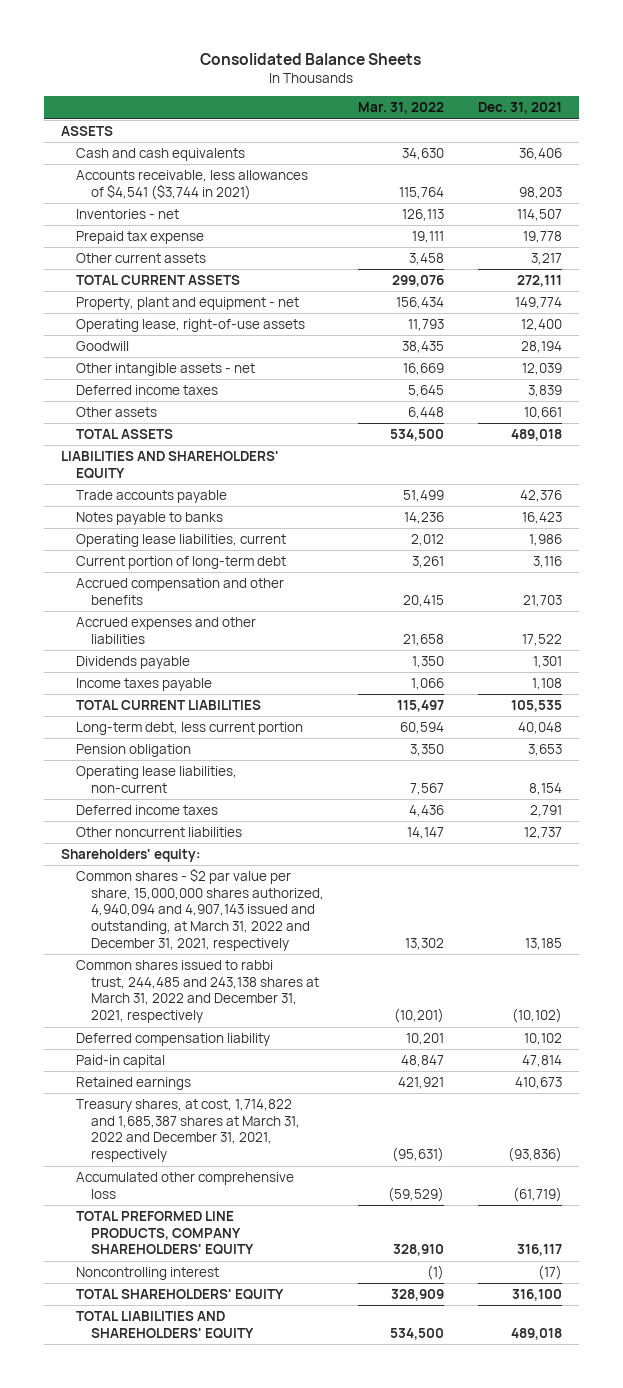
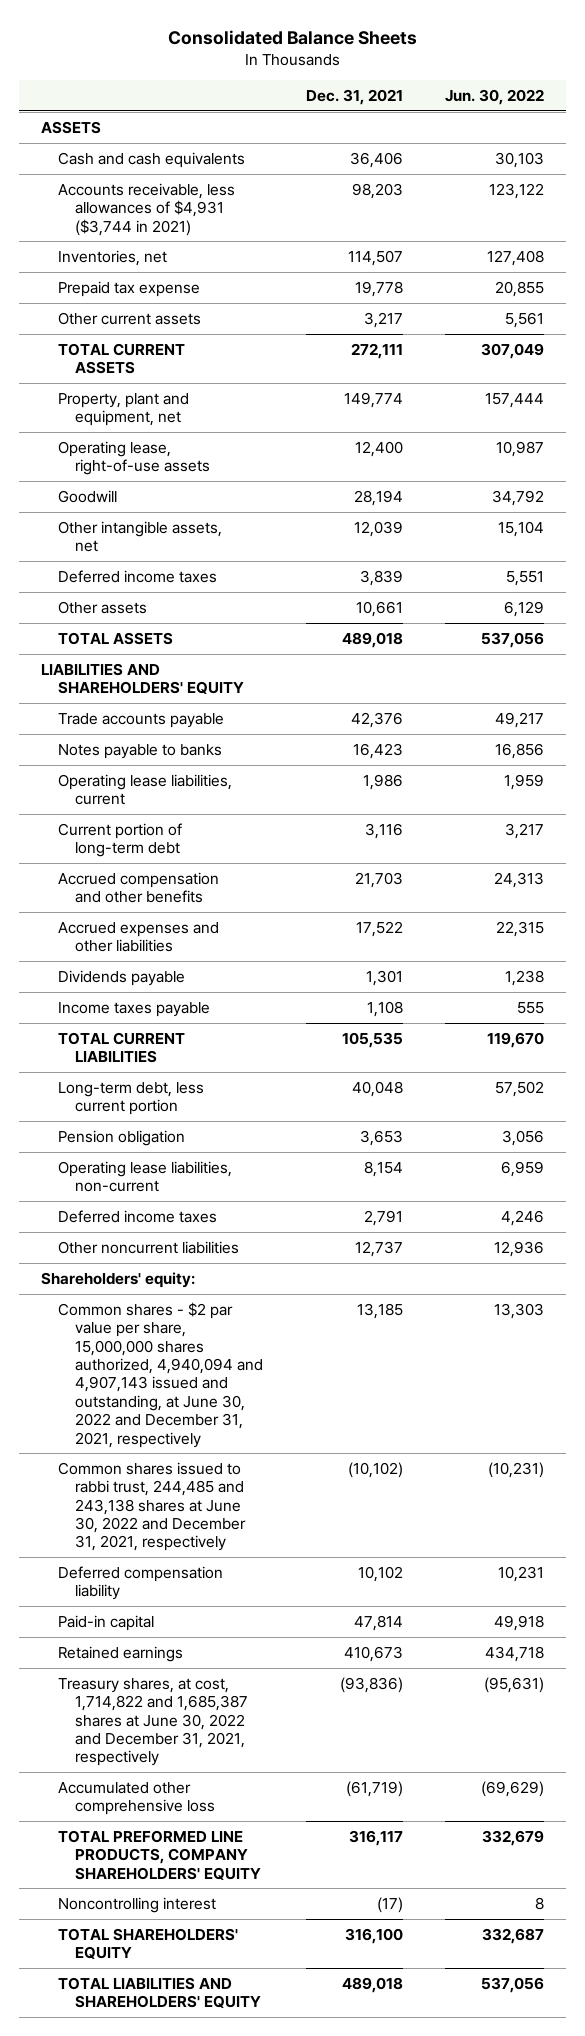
[357,102,444,115] Mar. 31, 2022 -> none
none -> [445,89,545,106] Jun. 30, 2022
[76,170,309,200] Accounts receivable, less allowances of $4,541 ($3,744 in 2021) -> [57,182,235,236] Accounts receivable, less allowances of $4,931 ($3,744 in 2021)
[76,209,180,220] Inventories - net -> [57,249,167,266] Inventories, net
[76,297,300,311] Property, plant and equipment - net -> [57,392,189,427] Property, plant and equipment, net
[76,363,256,377] Other intangible assets - net -> [57,520,222,553] Other intangible assets, net
[76,868,324,951] Common shares - $2 par value per share, 15,000,000 shares authorized, 4,940,094 and 4,907,143 issued and outstanding, at March 31, 2022 and December 31, 2021, respectively -> [57,1301,263,1448] Common shares - $2 par value per share, 15,000,000 shares authorized, 4,940,094 and 4,907,143 issued and outstanding, at June 30, 2022 and December 31, 2021, respectively
[76,960,319,1024] Common shares issued to rabbi trust, 244,485 and 243,138 shares at March 31, 2022 and December 31, 2021, respectively -> [57,1461,246,1552] Common shares issued to rabbi trust, 244,485 and 243,138 shares at June 30, 2022 and December 31, 2021, respectively
[76,1099,300,1163] Treasury shares, at cost, 1,714,822 and 1,685,387 shares at March 31, 2022 and December 31, 2021, respectively -> [57,1677,248,1767] Treasury shares, at cost, 1,714,822 and 1,685,387 shares at June 30, 2022 and December 31, 2021, respectively

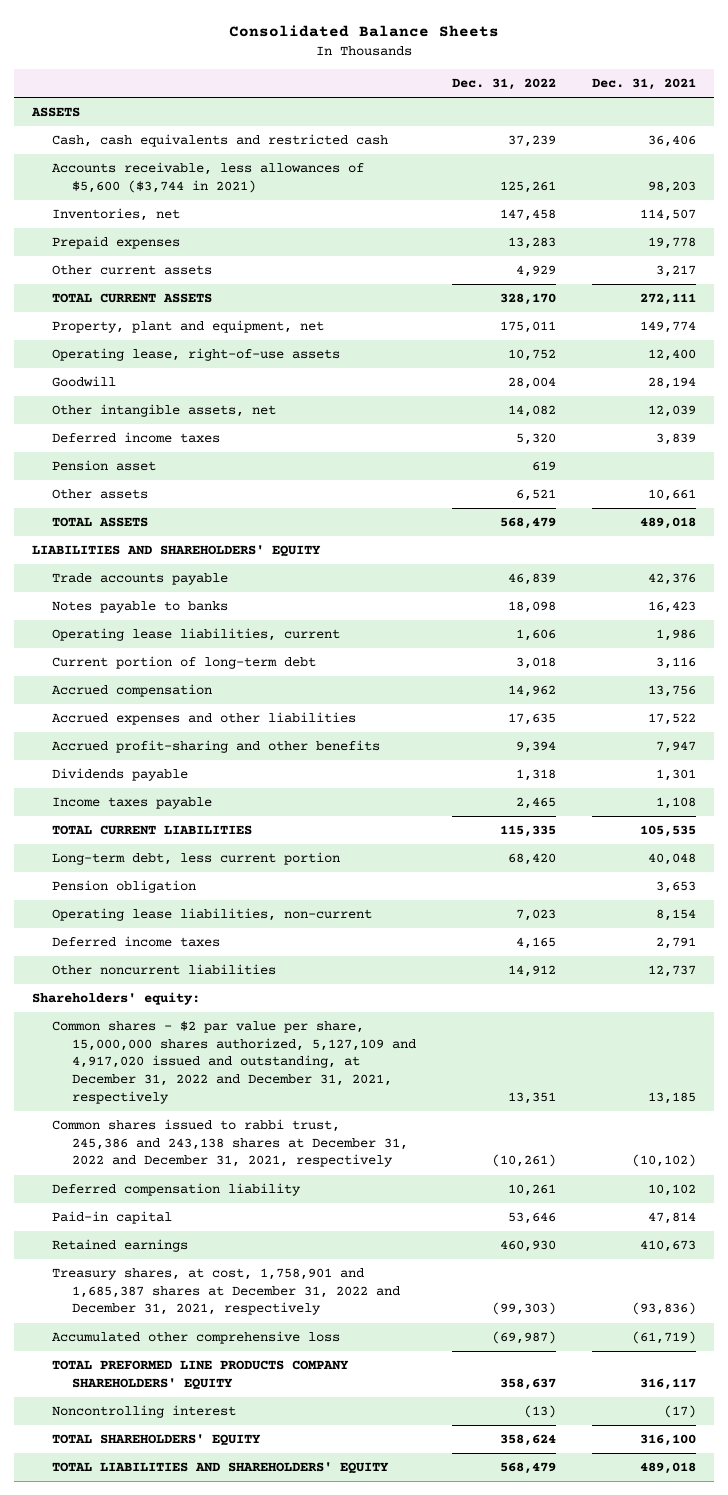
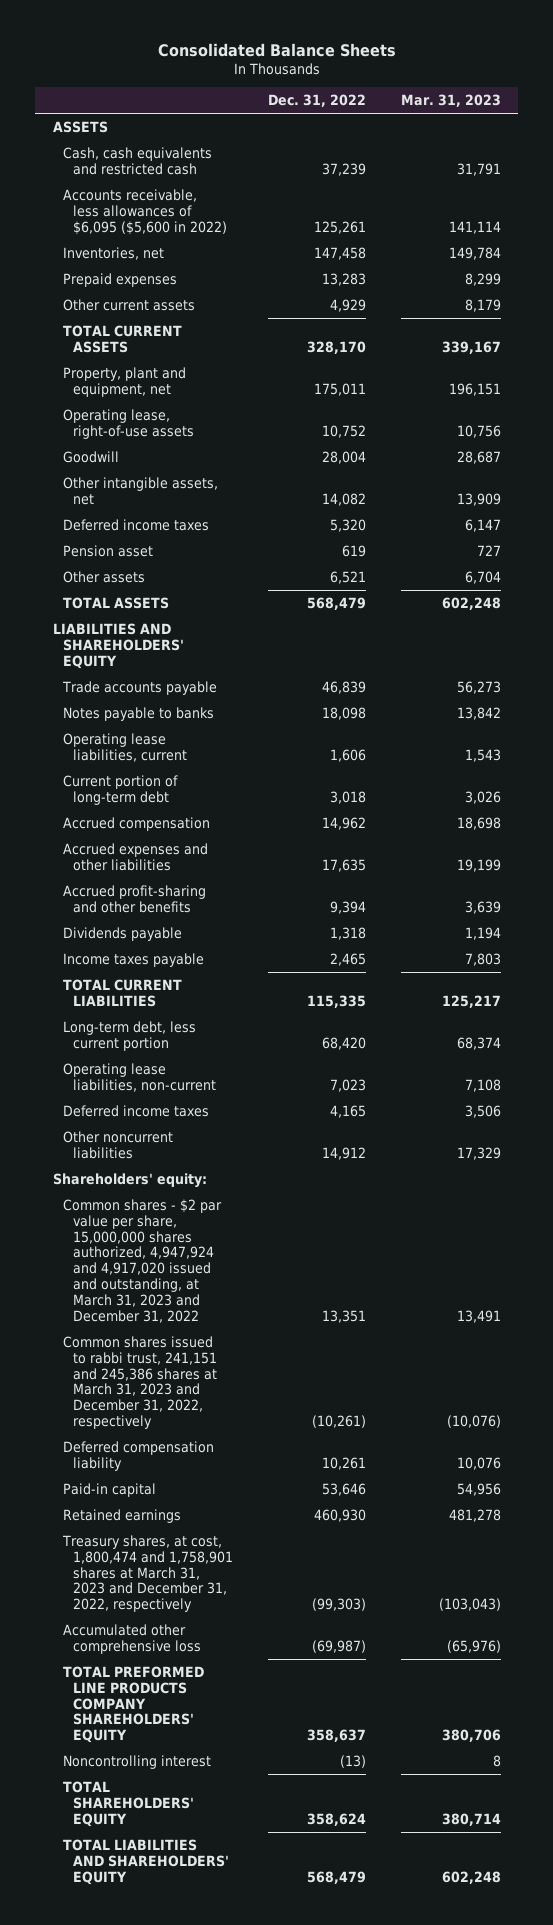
[591,78,696,91] Dec. 31, 2021 -> none
none -> [400,94,501,108] Mar. 31, 2023
[51,162,364,193] Accounts receivable, less allowances of $5,600 ($3,744 in 2021) -> [62,188,228,235] Accounts receivable, less allowances of $6,095 ($5,600 in 2022)
[51,880,196,894] Pension obligation -> none
[51,1021,416,1104] Common shares - $2 par value per share, 15,000,000 shares authorized, 5,127,109 and 4,917,020 issued and outstanding, at December 31, 2022 and December 31, 2021, respectively -> [62,1198,222,1323] Common shares - $2 par value per share, 15,000,000 shares authorized, 4,947,924 and 4,917,020 issued and outstanding, at March 31, 2023 and December 31, 2022
[51,1119,408,1168] Common shares issued to rabbi trust, 245,386 and 243,138 shares at December 31, 2022 and December 31, 2021, respectively -> [62,1335,218,1429] Common shares issued to rabbi trust, 241,151 and 245,386 shares at March 31, 2023 and December 31, 2022, respectively
[51,1268,400,1316] Treasury shares, at cost, 1,758,901 and 1,685,387 shares at December 31, 2022 and December 31, 2021, respectively -> [61,1534,234,1613] Treasury shares, at cost, 1,800,474 and 1,758,901 shares at March 31, 2023 and December 31, 2022, respectively

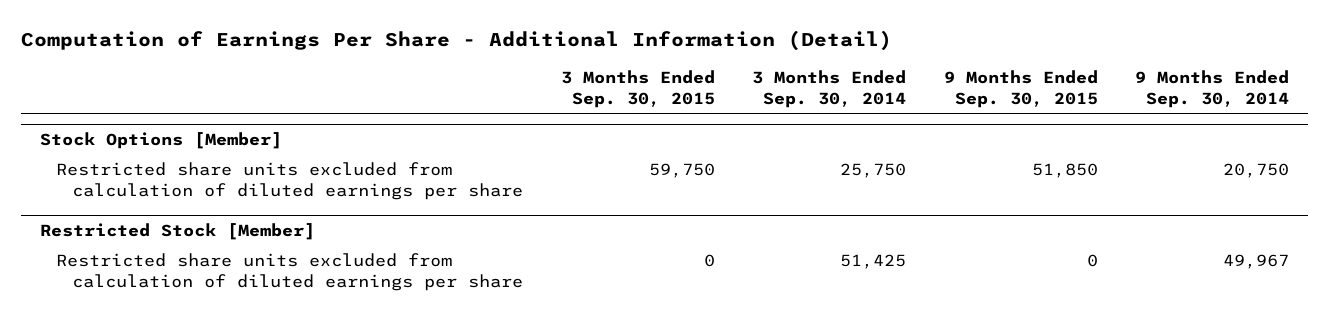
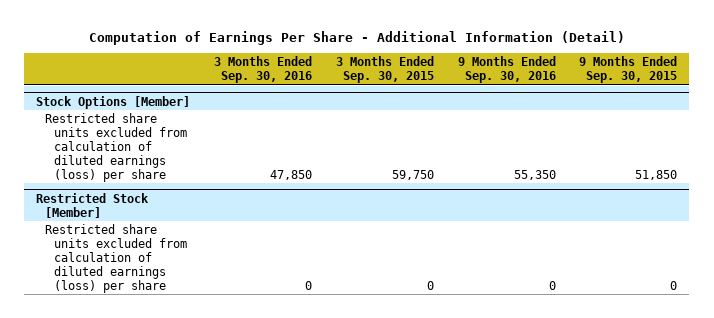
[752,69,907,108] 3 Months Ended Sep. 30, 2014 -> none
[1135,69,1290,108] 9 Months Ended Sep. 30, 2014 -> none
none -> [213,56,312,84] 3 Months Ended Sep. 30, 2016
none -> [457,56,556,84] 9 Months Ended Sep. 30, 2016
[55,161,523,200] Restricted share units excluded from calculation of diluted earnings per share -> [45,112,188,182] Restricted share units excluded from calculation of diluted earnings (loss) per share
[55,252,523,291] Restricted share units excluded from calculation of diluted earnings per share -> [45,223,188,293] Restricted share units excluded from calculation of diluted earnings (loss) per share

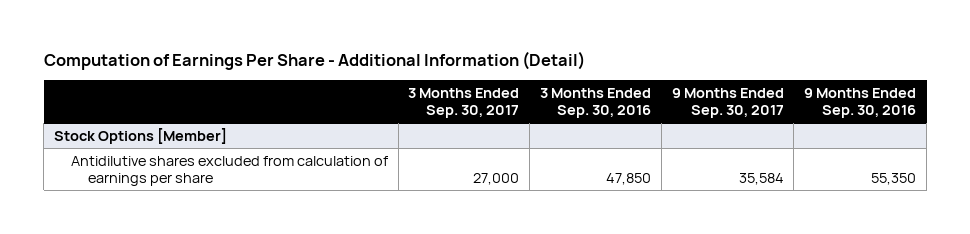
[335,56,434,84] 3 Months Ended Sep. 30, 2015 -> none
[579,56,678,84] 9 Months Ended Sep. 30, 2015 -> none
none -> [408,87,520,119] 3 Months Ended Sep. 30, 2017
none -> [671,87,784,119] 9 Months Ended Sep. 30, 2017
[36,192,150,218] Restricted Stock [Member] -> none
[45,223,188,293] Restricted share units excluded from calculation of diluted earnings (loss) per share -> none
[45,112,188,182] Restricted share units excluded from calculation of diluted earnings (loss) per share -> [70,155,388,187] Antidilutive shares excluded from calculation of earnings per share

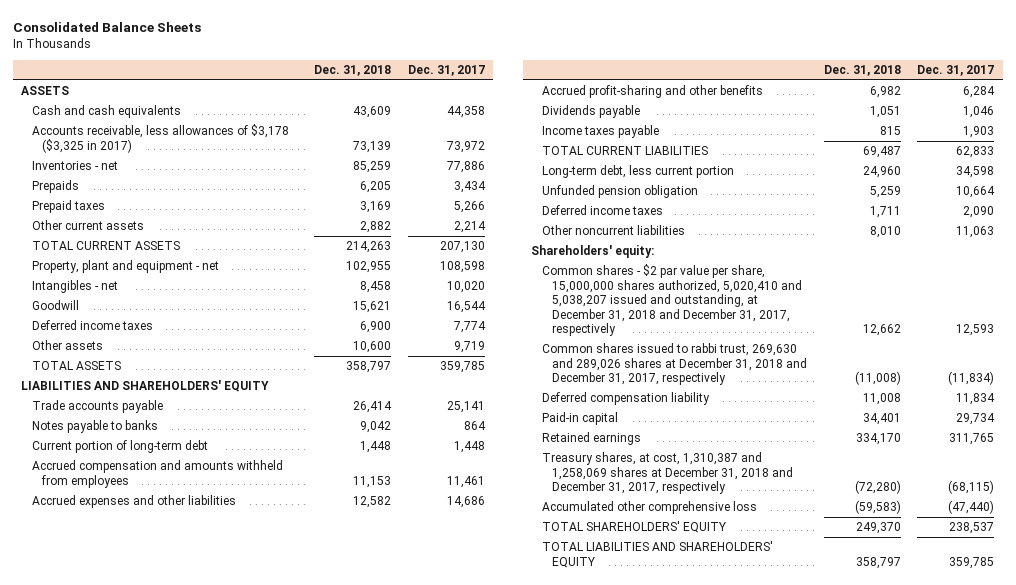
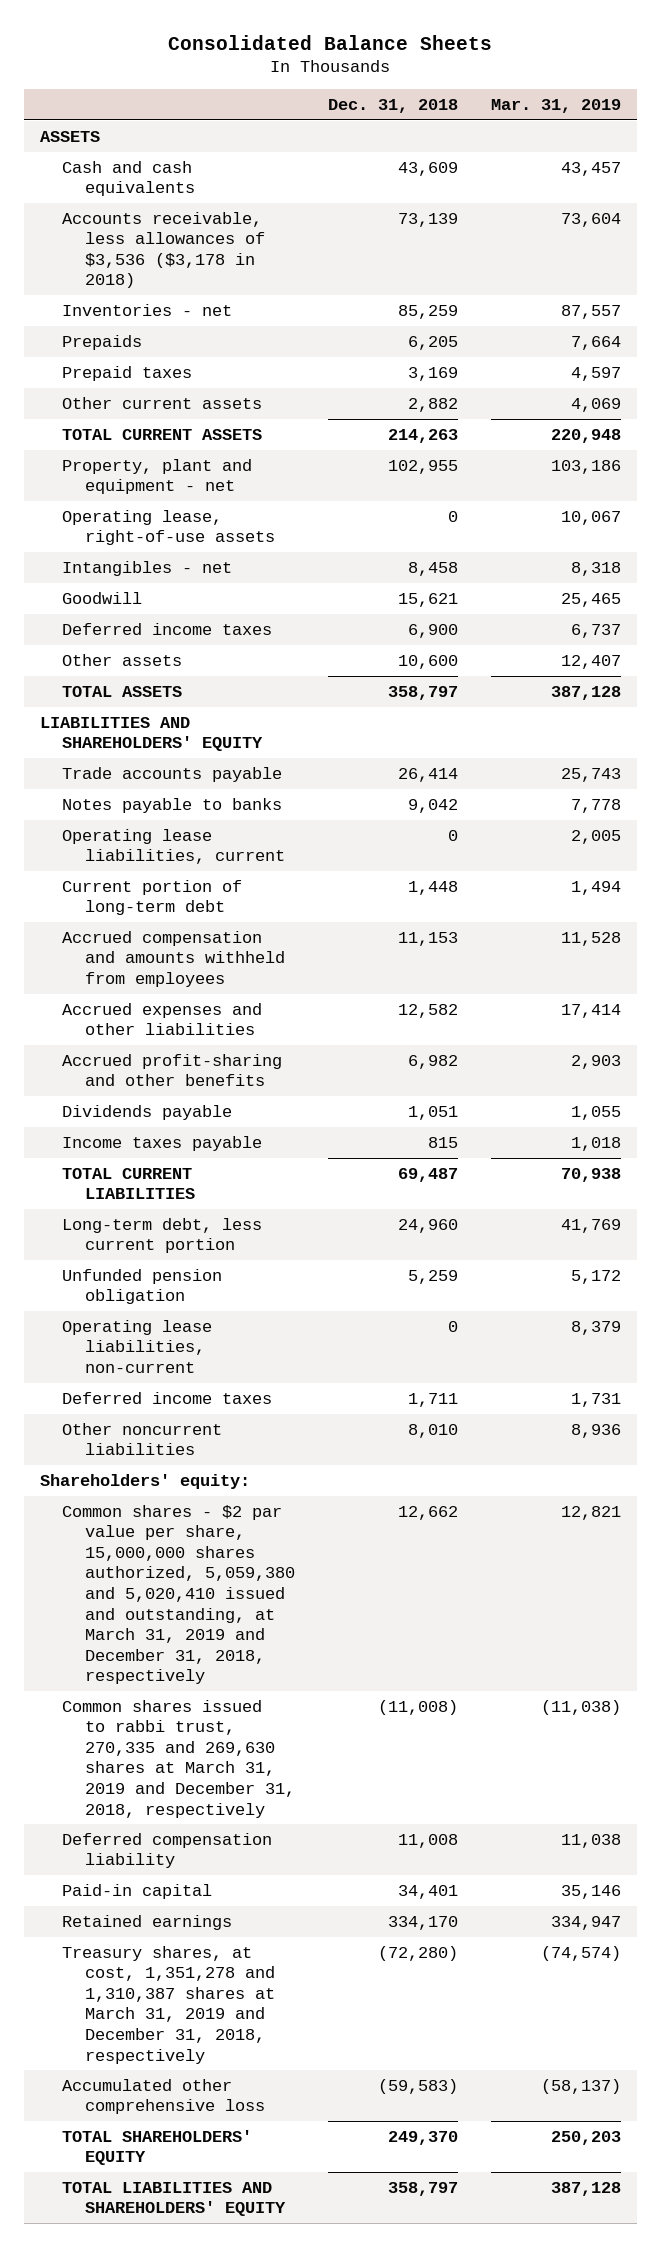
[407,64,485,76] Dec. 31, 2017 -> none
none -> [490,98,621,113] Mar. 31, 2019
[31,124,289,153] Accounts receivable, less allowances of $3,178 ($3,325 in 2017) -> [62,211,265,289] Accounts receivable, less allowances of $3,536 ($3,178 in 2018)
none -> [62,509,275,546] Operating lease, right-of-use assets
none -> [62,828,285,865] Operating lease liabilities, current
none -> [62,1319,213,1373] Operating lease liabilities, non-current
[541,264,802,337] Common shares - $2 par value per share, 15,000,000 shares authorized, 5,020,410 and 5,038,207 issued and outstanding, at December 31, 2018 and December 31, 2017, respectively -> [62,1504,295,1685] Common shares - $2 par value per share, 15,000,000 shares authorized, 5,059,380 and 5,020,410 issued and outstanding, at March 31, 2019 and December 31, 2018, respectively
[541,343,807,386] Common shares issued to rabbi trust, 269,630 and 289,026 shares at December 31, 2018 and December 31, 2017, respectively -> [62,1699,295,1818] Common shares issued to rabbi trust, 270,335 and 269,630 shares at March 31, 2019 and December 31, 2018, respectively
[541,452,793,495] Treasury shares, at cost, 1,310,387 and 1,258,069 shares at December 31, 2018 and December 31, 2017, respectively -> [62,1945,275,2064] Treasury shares, at cost, 1,351,278 and 1,310,387 shares at March 31, 2019 and December 31, 2018, respectively

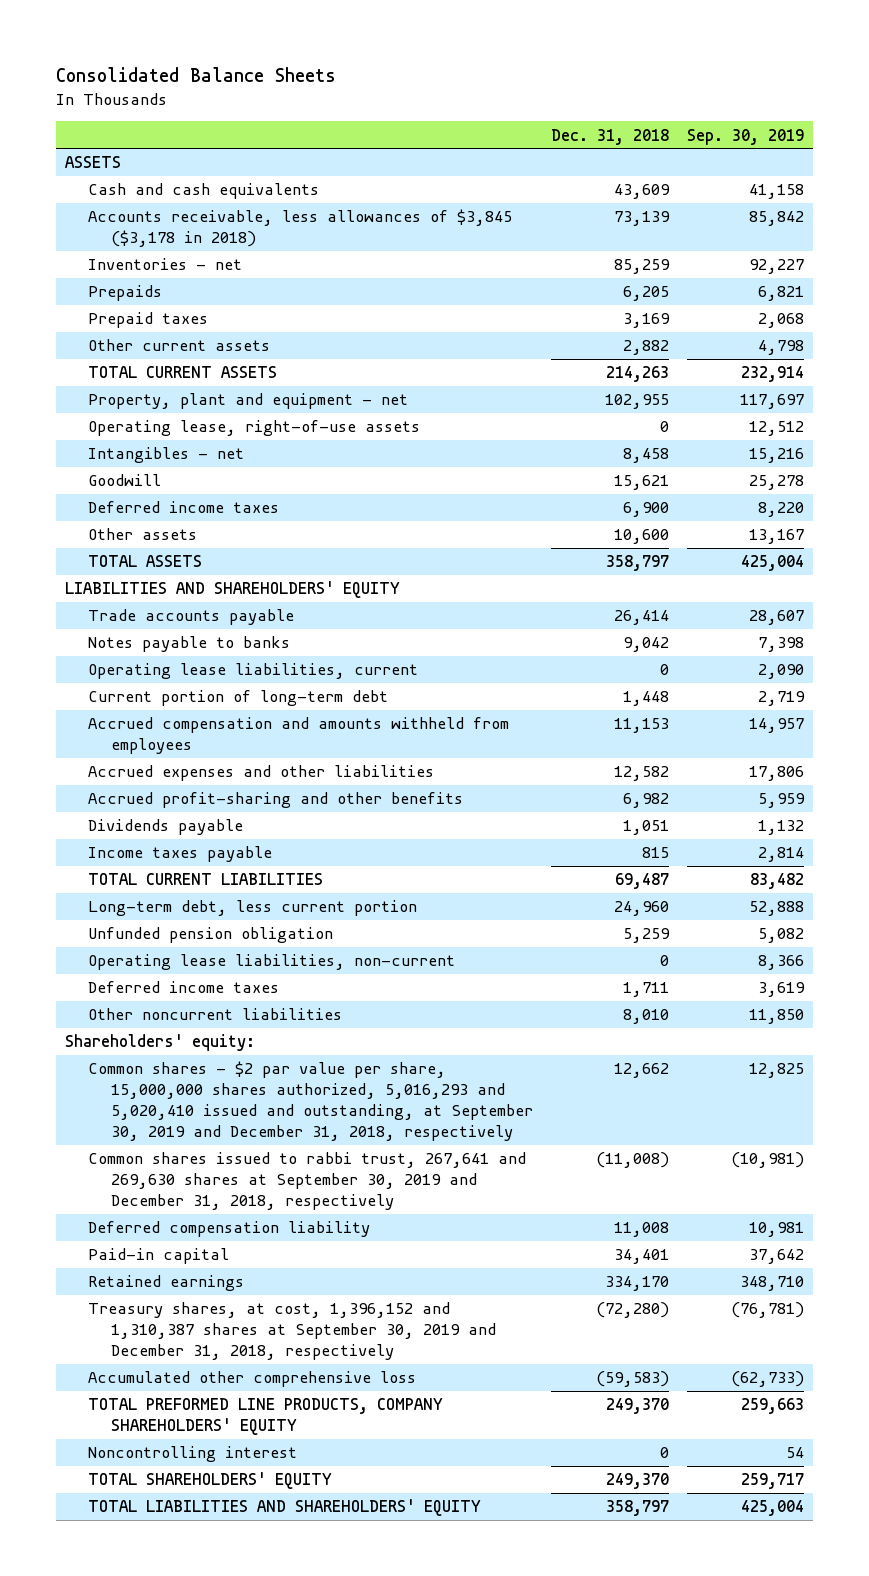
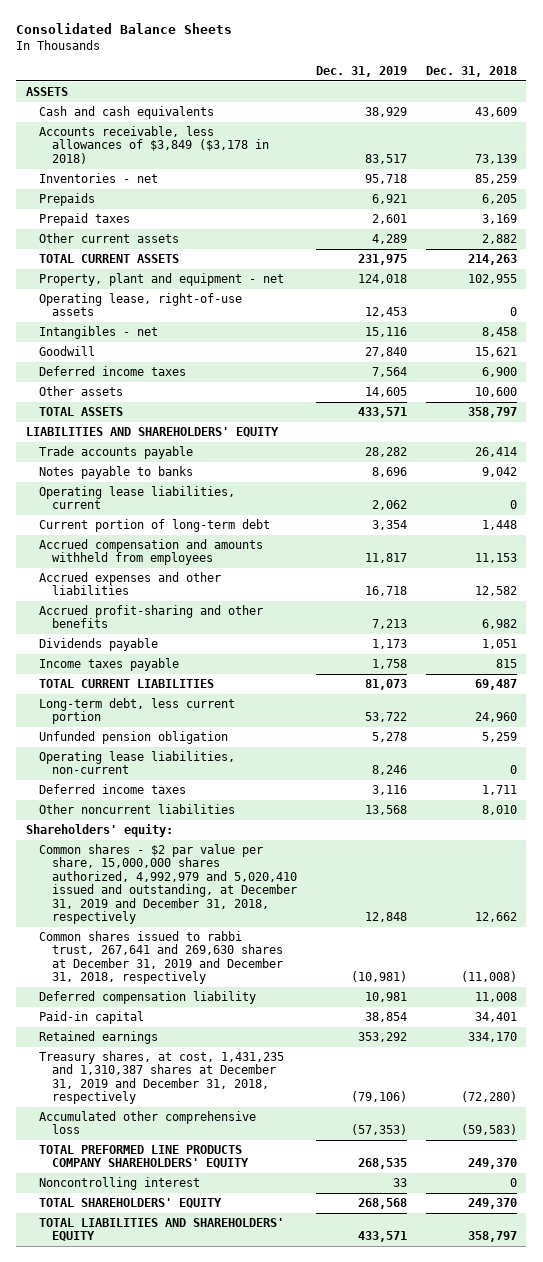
[687,128,805,145] Sep. 30, 2019 -> none
none -> [315,65,407,77] Dec. 31, 2019
[88,209,513,248] Accounts receivable, less allowances of $3,845 ($3,178 in 2018) -> [38,125,269,164] Accounts receivable, less allowances of $3,849 ($3,178 in 2018)
[88,1061,534,1141] Common shares - $2 par value per share, 15,000,000 shares authorized, 5,016,293 and 5,020,410 issued and outstanding, at September 30, 2019 and December 31, 2018, respectively -> [38,843,297,925] Common shares - $2 par value per share, 15,000,000 shares authorized, 4,992,979 and 5,020,410 issued and outstanding, at December 31, 2019 and December 31, 2018, respectively
[88,1152,527,1210] Common shares issued to rabbi trust, 267,641 and 269,630 shares at September 30, 2019 and December 31, 2018, respectively -> [38,930,283,985] Common shares issued to rabbi trust, 267,641 and 269,630 shares at December 31, 2019 and December 31, 2018, respectively
[88,1302,497,1360] Treasury shares, at cost, 1,396,152 and 1,310,387 shares at September 30, 2019 and December 31, 2018, respectively -> [38,1050,284,1105] Treasury shares, at cost, 1,431,235 and 1,310,387 shares at December 31, 2019 and December 31, 2018, respectively
[88,1398,444,1436] TOTAL PREFORMED LINE PRODUCTS, COMPANY SHAREHOLDERS' EQUITY -> [38,1144,249,1169] TOTAL PREFORMED LINE PRODUCTS COMPANY SHAREHOLDERS' EQUITY

